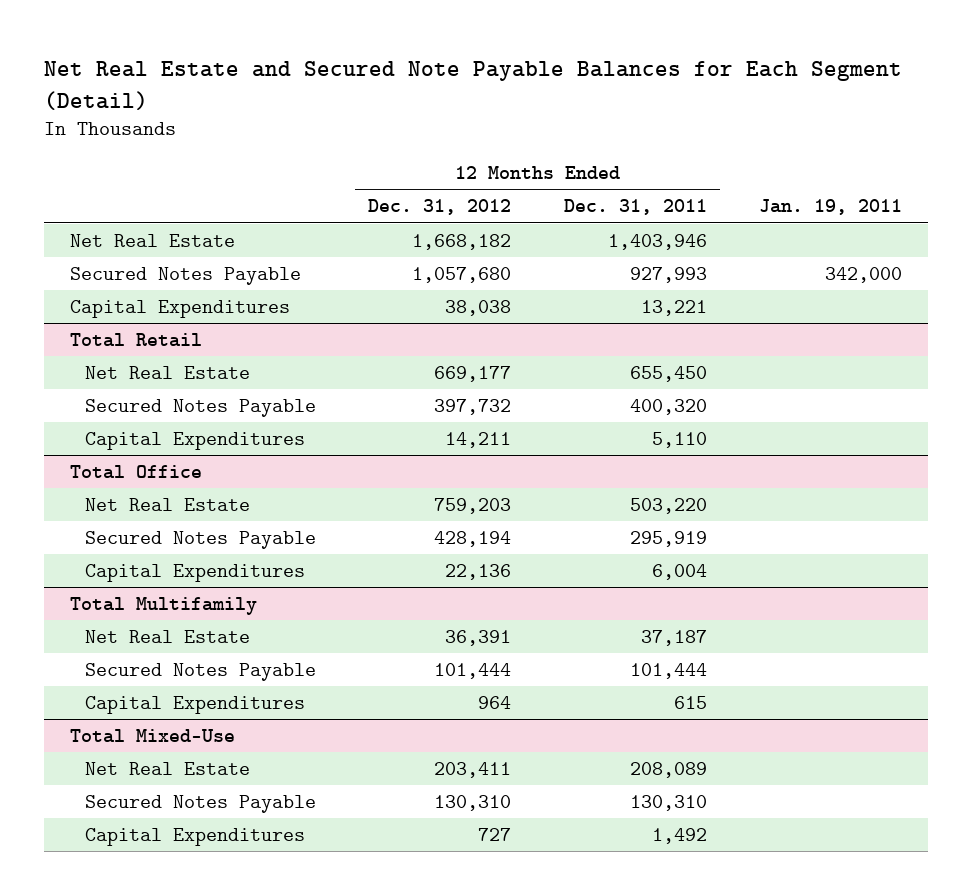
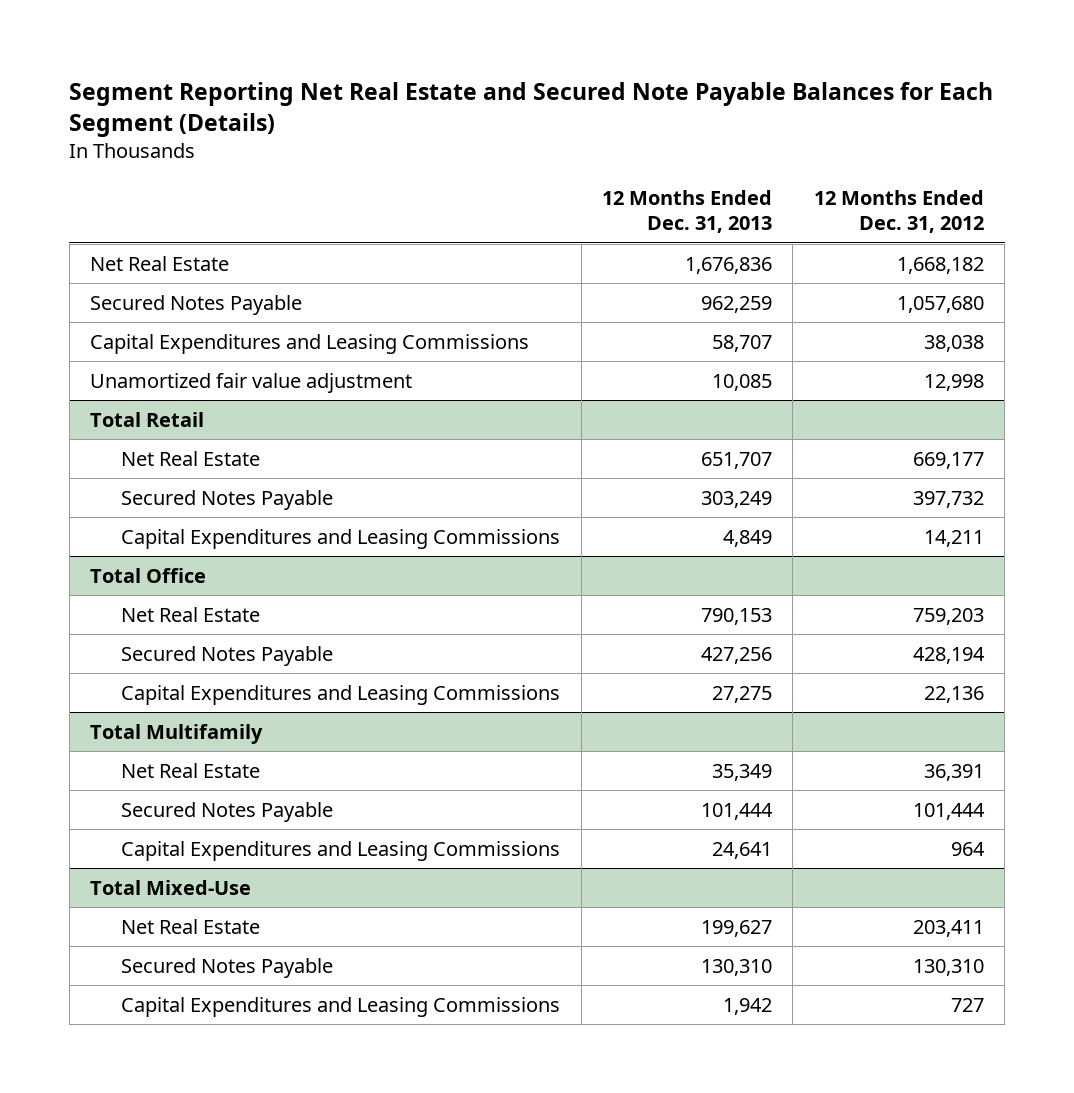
[44,61,903,110] Net Real Estate and Secured Note Payable Balances for Each Segment (Detail) -> [69,82,994,138] Segment Reporting Net Real Estate and Secured Note Payable Balances for Each Segment (Details)
[563,199,707,216] Dec. 31, 2011 -> none
[759,199,903,216] Jan. 19, 2011 -> none
none -> [601,189,772,234] 12 Months Ended Dec. 31, 2013
[70,299,291,318] Capital Expenditures -> [90,333,530,354] Capital Expenditures and Leasing Commissions
none -> [90,372,413,393] Unamortized fair value adjustment
[85,431,306,450] Capital Expenditures -> [121,528,561,549] Capital Expenditures and Leasing Commissions
[85,563,306,582] Capital Expenditures -> [121,684,561,705] Capital Expenditures and Leasing Commissions
[85,695,306,714] Capital Expenditures -> [121,840,561,861] Capital Expenditures and Leasing Commissions
[85,827,306,846] Capital Expenditures -> [121,996,561,1017] Capital Expenditures and Leasing Commissions

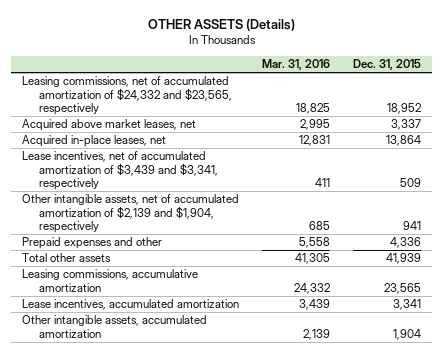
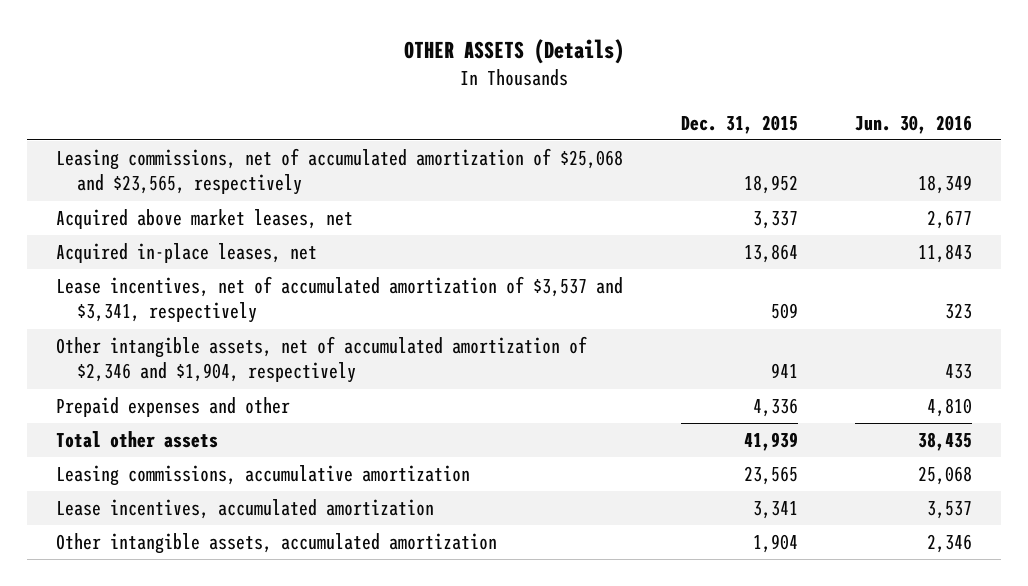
[262,58,331,70] Mar. 31, 2016 -> none
none -> [854,114,972,134] Jun. 30, 2016
[22,76,233,116] Leasing commissions, net of accumulated amortization of $24,332 and $23,565, respectively -> [56,148,624,196] Leasing commissions, net of accumulated amortization of $25,068 and $23,565, respectively
[22,151,219,191] Lease incentives, net of accumulated amortization of $3,439 and $3,341, respectively -> [56,276,624,324] Lease incentives, net of accumulated amortization of $3,537 and $3,341, respectively
[22,194,240,234] Other intangible assets, net of accumulated amortization of $2,139 and $1,904, respectively -> [56,336,588,384] Other intangible assets, net of accumulated amortization of $2,346 and $1,904, respectively

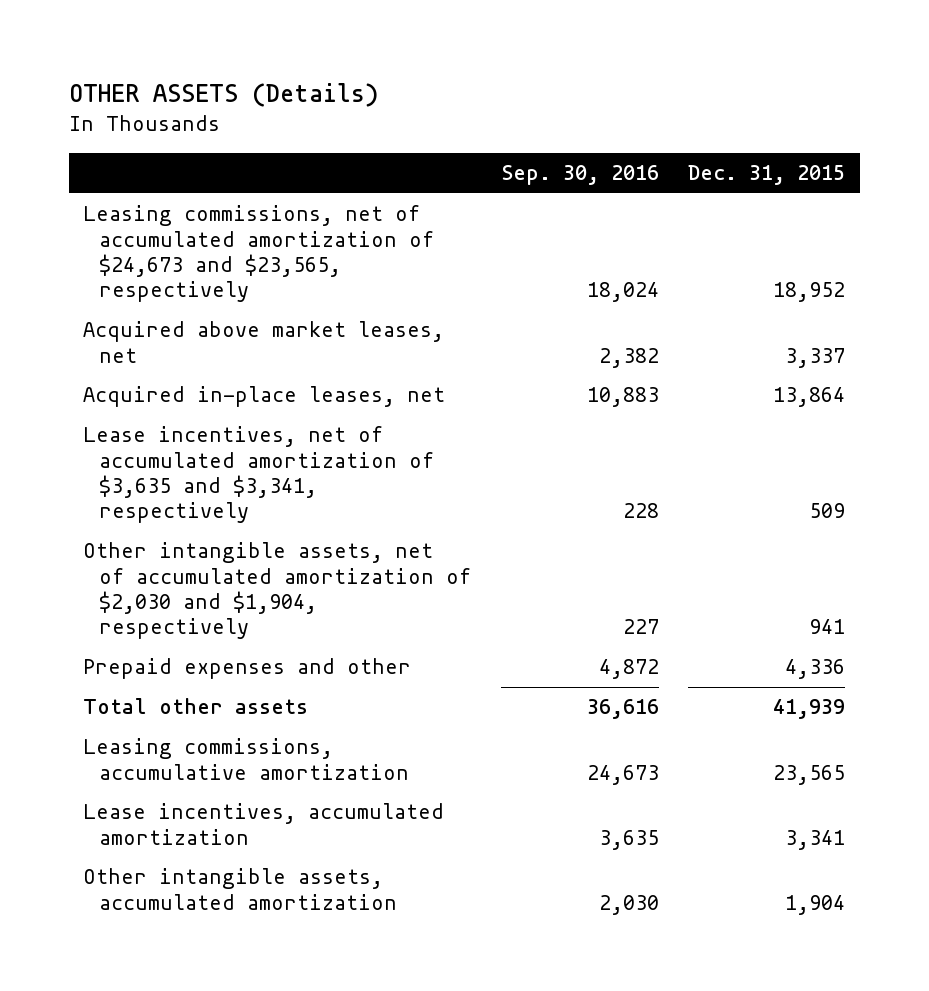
[854,114,972,134] Jun. 30, 2016 -> none
none -> [500,165,659,186] Sep. 30, 2016
[56,148,624,196] Leasing commissions, net of accumulated amortization of $25,068 and $23,565, respectively -> [83,205,435,303] Leasing commissions, net of accumulated amortization of $24,673 and $23,565, respectively
[56,276,624,324] Lease incentives, net of accumulated amortization of $3,537 and $3,341, respectively -> [83,426,435,524] Lease incentives, net of accumulated amortization of $3,635 and $3,341, respectively
[56,336,588,384] Other intangible assets, net of accumulated amortization of $2,346 and $1,904, respectively -> [83,542,472,640] Other intangible assets, net of accumulated amortization of $2,030 and $1,904, respectively

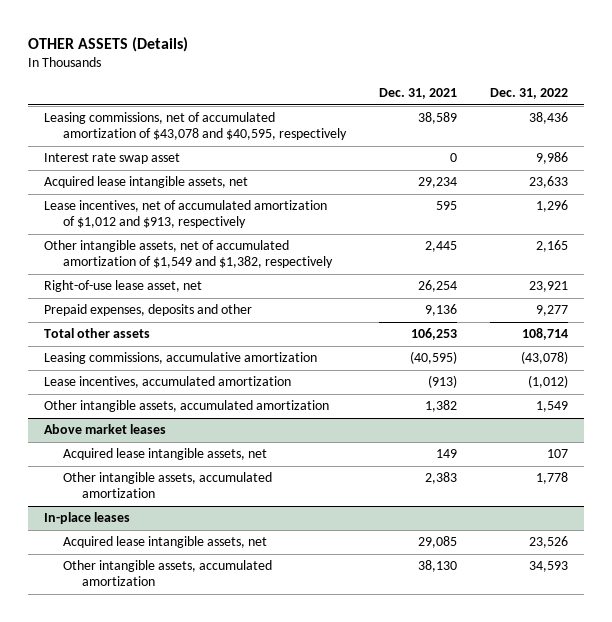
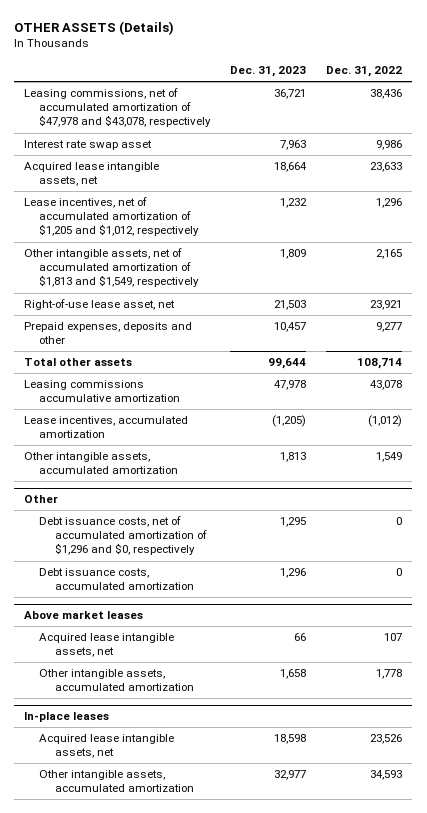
[379,88,458,100] Dec. 31, 2021 -> none
none -> [230,65,307,77] Dec. 31, 2023
[44,112,348,141] Leasing commissions, net of accumulated amortization of $43,078 and $40,595, respectively -> [24,88,212,128] Leasing commissions, net of accumulated amortization of $47,978 and $43,078, respectively
[44,200,328,229] Lease incentives, net of accumulated amortization of $1,012 and $913, respectively -> [24,197,200,237] Lease incentives, net of accumulated amortization of $1,205 and $1,012, respectively
[44,240,334,269] Other intangible assets, net of accumulated amortization of $1,549 and $1,382, respectively -> [24,248,200,288] Other intangible assets, net of accumulated amortization of $1,813 and $1,549, respectively
[44,352,318,365] Leasing commissions, accumulative amortization -> [24,380,181,403] Leasing commissions accumulative amortization
[520,351,568,365] (43,078) -> [370,380,403,391] 43,078
none -> [24,495,59,504] Other
none -> [39,516,207,556] Debt issuance costs, net of accumulated amortization of $1,296 and $0, respectively
none -> [39,568,194,591] Debt issuance costs, accumulated amortization

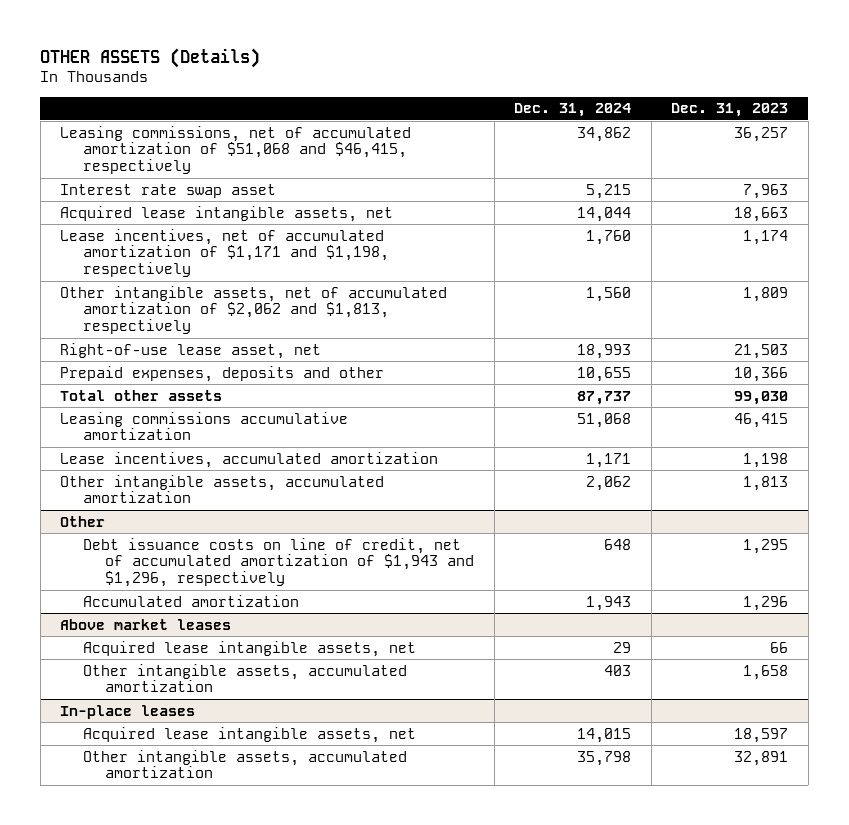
[326,65,403,77] Dec. 31, 2022 -> none
none -> [514,103,632,118] Dec. 31, 2024
[24,88,212,128] Leasing commissions, net of accumulated amortization of $47,978 and $43,078, respectively -> [60,125,412,175] Leasing commissions, net of accumulated amortization of $51,068 and $46,415, respectively
[274,89,307,100] 36,721 -> [734,126,789,142] 36,257
[274,162,308,173] 18,664 -> [734,206,789,222] 18,663
[24,197,200,237] Lease incentives, net of accumulated amortization of $1,205 and $1,012, respectively -> [60,228,389,278] Lease incentives, net of accumulated amortization of $1,171 and $1,198, respectively
[280,198,308,209] 1,232 -> [743,229,789,245] 1,174
[24,248,200,288] Other intangible assets, net of accumulated amortization of $1,813 and $1,549, respectively -> [60,285,448,335] Other intangible assets, net of accumulated amortization of $2,062 and $1,813, respectively
[274,322,307,333] 10,457 -> [734,366,789,382] 10,366
[268,358,307,370] 99,644 -> [734,390,789,405] 99,030
[274,380,307,391] 47,978 -> [734,412,789,428] 46,415
[272,415,307,428] (1,205) -> [743,452,789,468] 1,198
[39,516,207,556] Debt issuance costs, net of accumulated amortization of $1,296 and $0, respectively -> [82,537,475,588] Debt issuance costs on line of credit, net of accumulated amortization of $1,943 and $1,296, respectively
[39,568,194,591] Debt issuance costs, accumulated amortization -> [82,594,299,607] Accumulated amortization
[274,734,307,745] 18,598 -> [734,727,789,743] 18,597
[274,770,307,781] 32,977 -> [734,750,789,766] 32,891

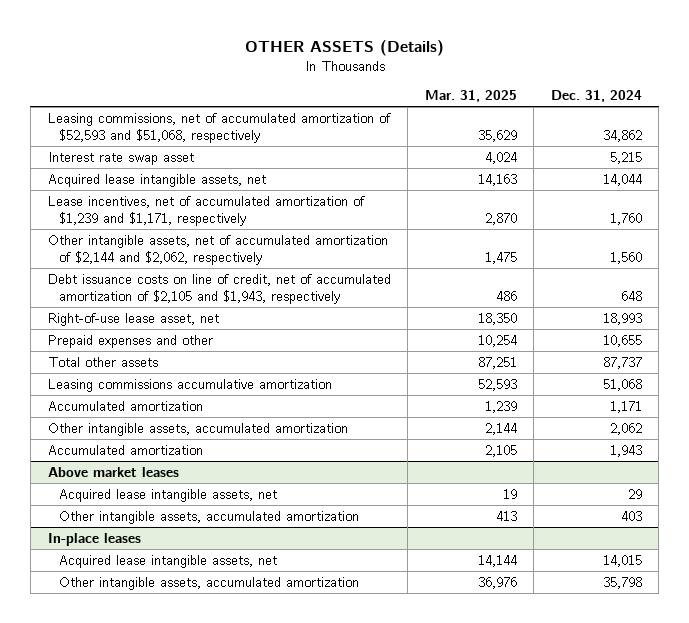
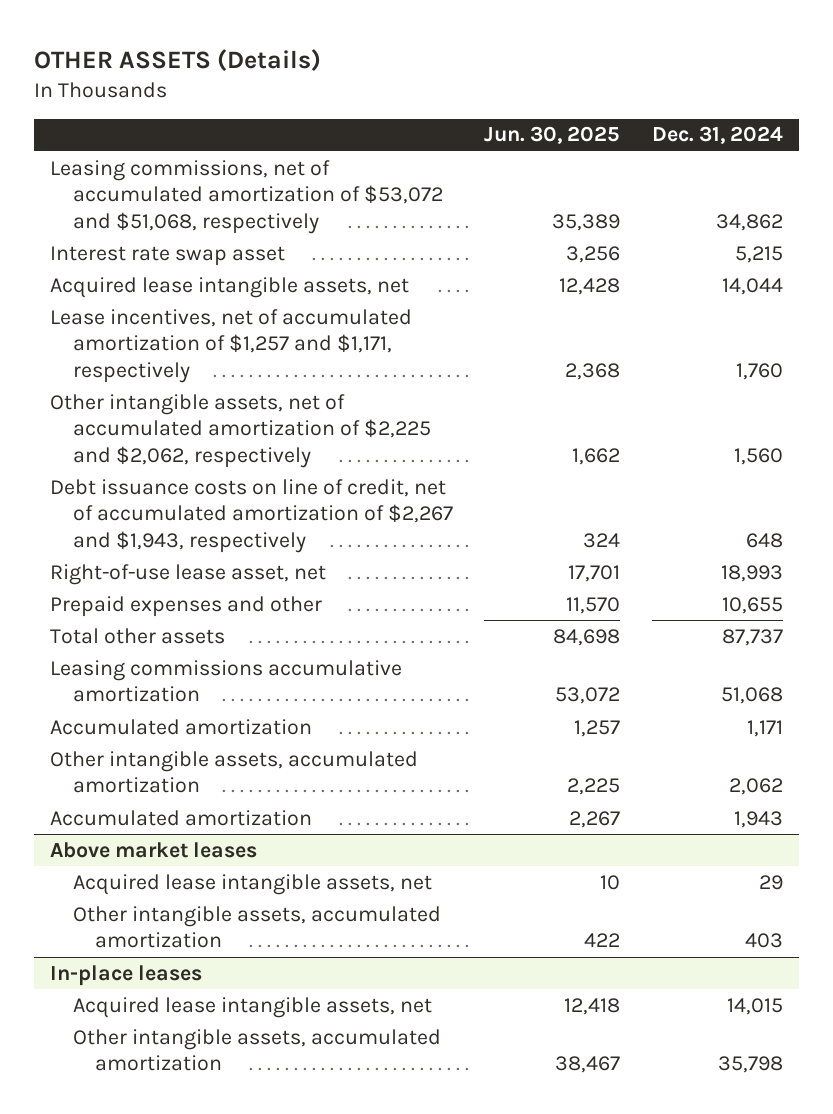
[424,90,517,103] Mar. 31, 2025 -> none
none -> [484,126,621,145] Jun. 30, 2025
[47,112,391,144] Leasing commissions, net of accumulated amortization of $52,593 and $51,068, respectively -> [50,159,443,234] Leasing commissions, net of accumulated amortization of $53,072 and $51,068, respectively
[47,195,365,227] Lease incentives, net of accumulated amortization of $1,239 and $1,171, respectively -> [50,308,413,383] Lease incentives, net of accumulated amortization of $1,257 and $1,171, respectively
[47,234,388,266] Other intangible assets, net of accumulated amortization of $2,144 and $2,062, respectively -> [50,393,431,468] Other intangible assets, net of accumulated amortization of $2,225 and $2,062, respectively
[47,273,391,305] Debt issuance costs on line of credit, net of accumulated amortization of $2,105 and $1,943, respectively -> [50,478,453,553] Debt issuance costs on line of credit, net of accumulated amortization of $2,267 and $1,943, respectively

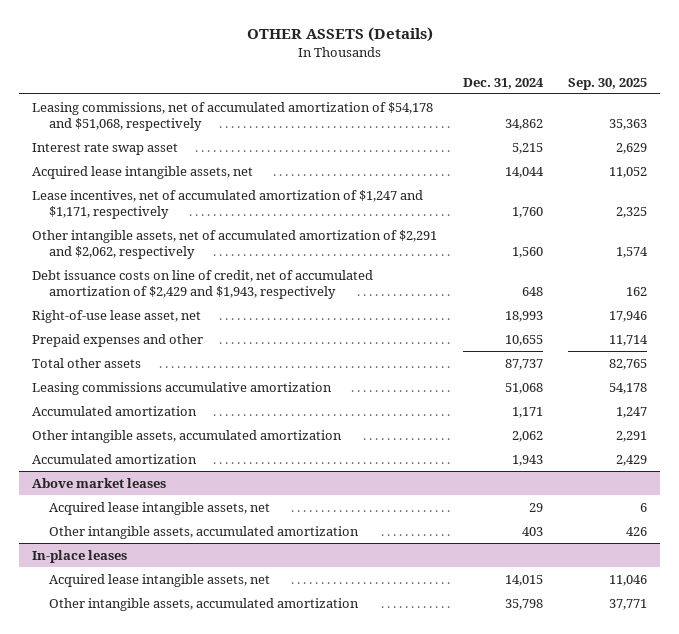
[484,126,621,145] Jun. 30, 2025 -> none
none -> [568,77,648,90] Sep. 30, 2025
[50,159,443,234] Leasing commissions, net of accumulated amortization of $53,072 and $51,068, respectively -> [32,101,434,131] Leasing commissions, net of accumulated amortization of $54,178 and $51,068, respectively
[50,308,413,383] Lease incentives, net of accumulated amortization of $1,257 and $1,171, respectively -> [32,189,424,219] Lease incentives, net of accumulated amortization of $1,247 and $1,171, respectively
[50,393,431,468] Other intangible assets, net of accumulated amortization of $2,225 and $2,062, respectively -> [32,229,438,259] Other intangible assets, net of accumulated amortization of $2,291 and $2,062, respectively
[50,478,453,553] Debt issuance costs on line of credit, net of accumulated amortization of $2,267 and $1,943, respectively -> [32,269,374,299] Debt issuance costs on line of credit, net of accumulated amortization of $2,429 and $1,943, respectively

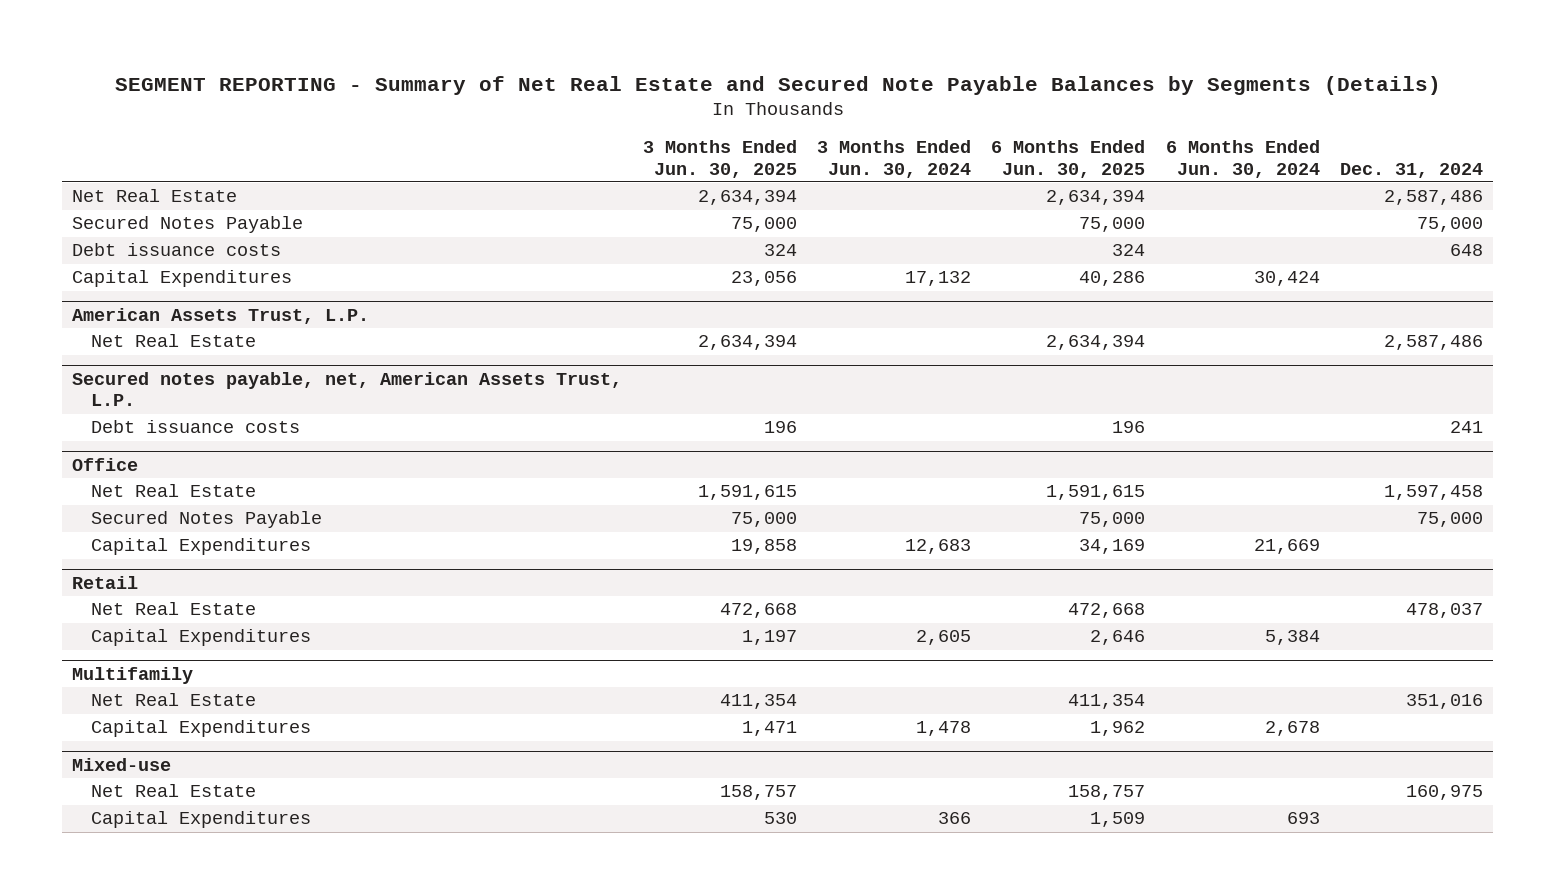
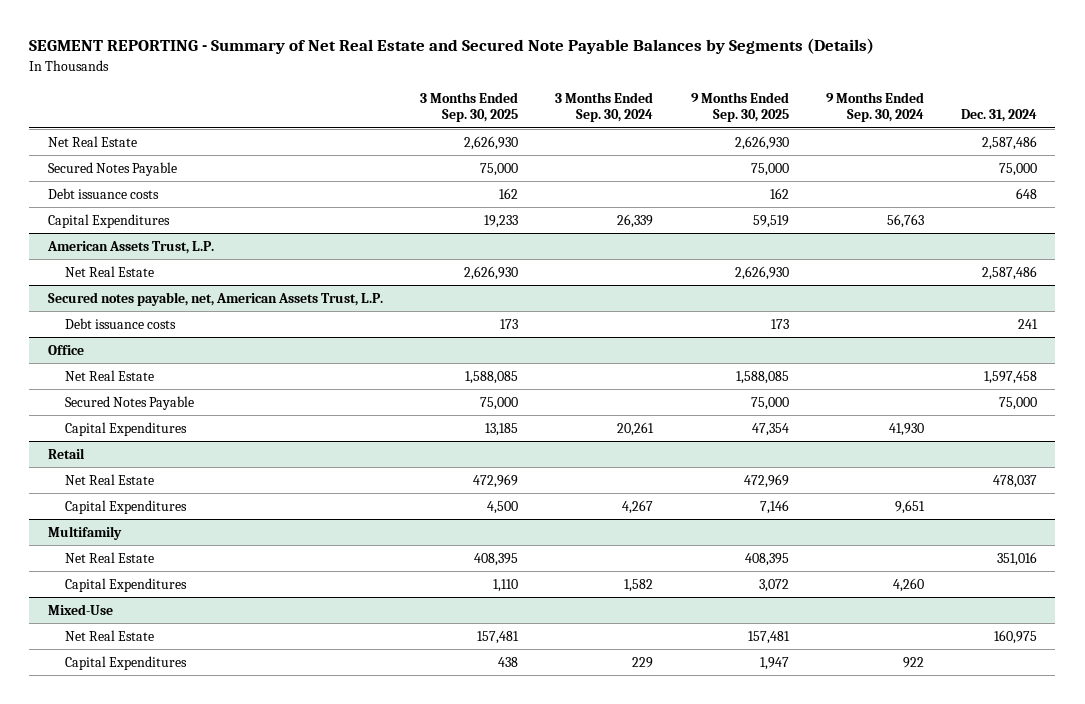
[642,140,797,178] 3 Months Ended Jun. 30, 2025 -> none
[816,140,971,178] 3 Months Ended Jun. 30, 2024 -> none
[991,140,1146,178] 6 Months Ended Jun. 30, 2025 -> none
[1165,140,1320,178] 6 Months Ended Jun. 30, 2024 -> none
none -> [420,91,519,123] 3 Months Ended Sep. 30, 2025
none -> [555,91,654,123] 3 Months Ended Sep. 30, 2024
none -> [690,91,789,123] 9 Months Ended Sep. 30, 2025
none -> [825,91,924,123] 9 Months Ended Sep. 30, 2024
[72,758,172,772] Mixed-use -> [47,604,113,616] Mixed-Use

